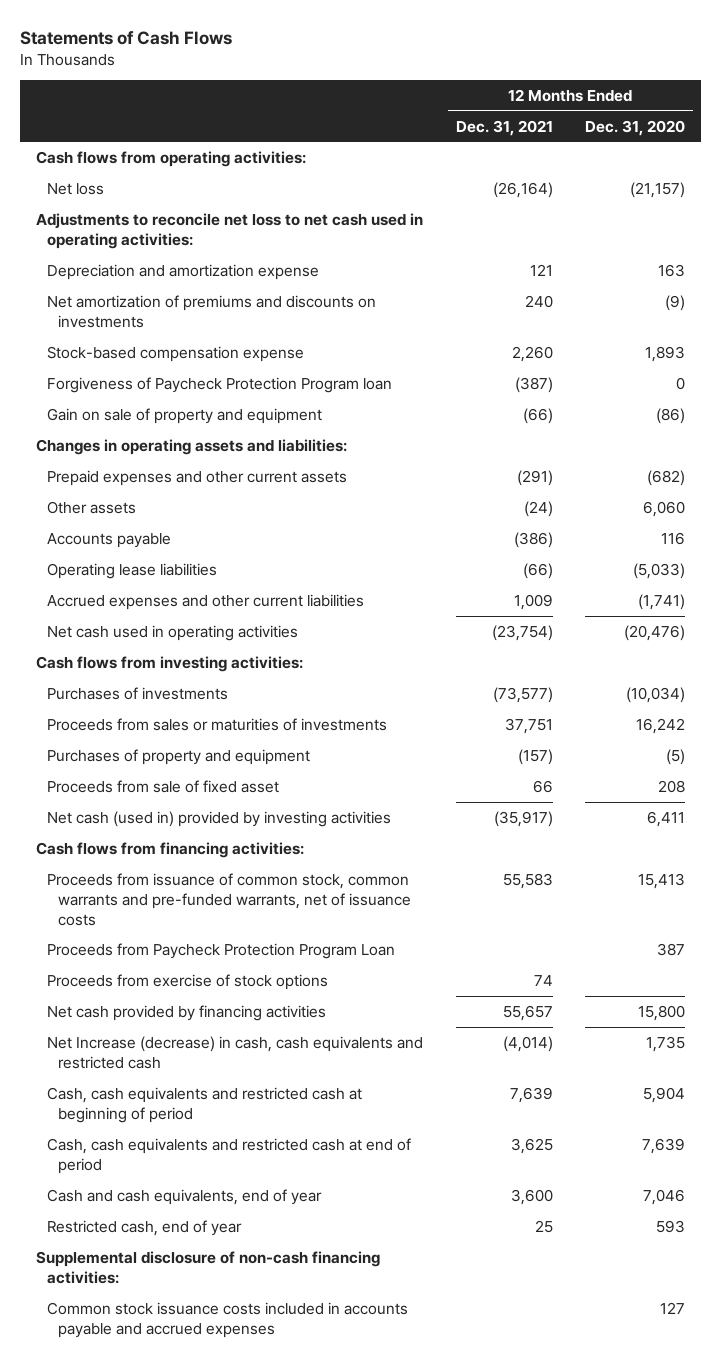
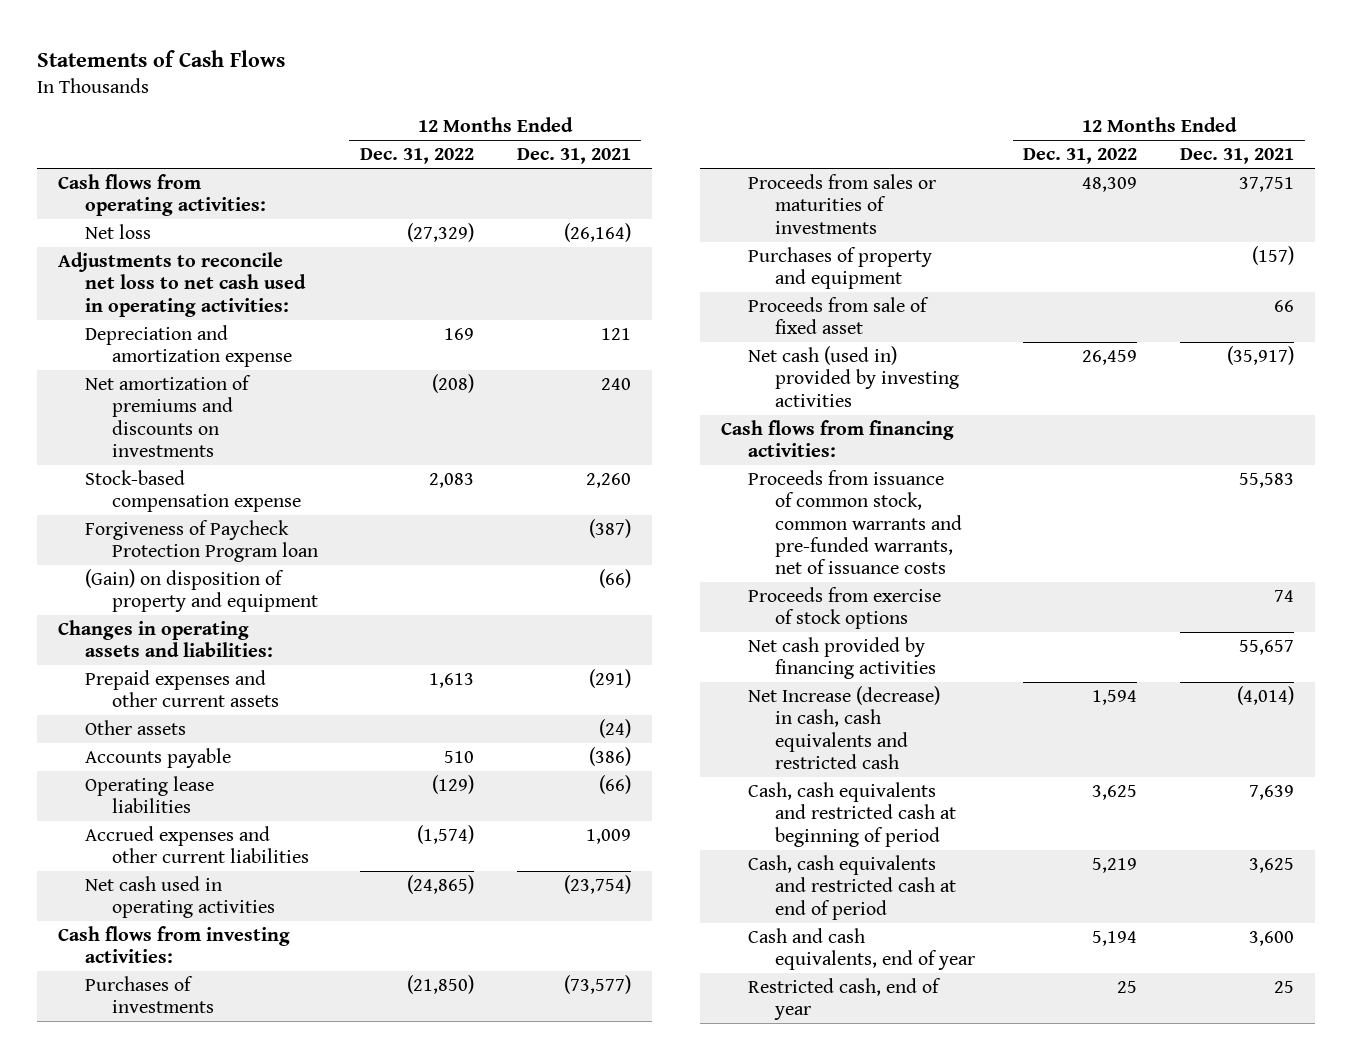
[585,119,686,136] Dec. 31, 2020 -> none
none -> [360,148,475,165] Dec. 31, 2022
[47,407,323,424] Gain on sale of property and equipment -> [84,569,318,613] (Gain) on disposition of property and equipment
[47,942,396,959] Proceeds from Paycheck Protection Program Loan -> none
[36,1250,381,1284] Supplemental disclosure of non-cash financing activities: -> none
[47,1301,409,1338] Common stock issuance costs included in accounts payable and accrued expenses -> none

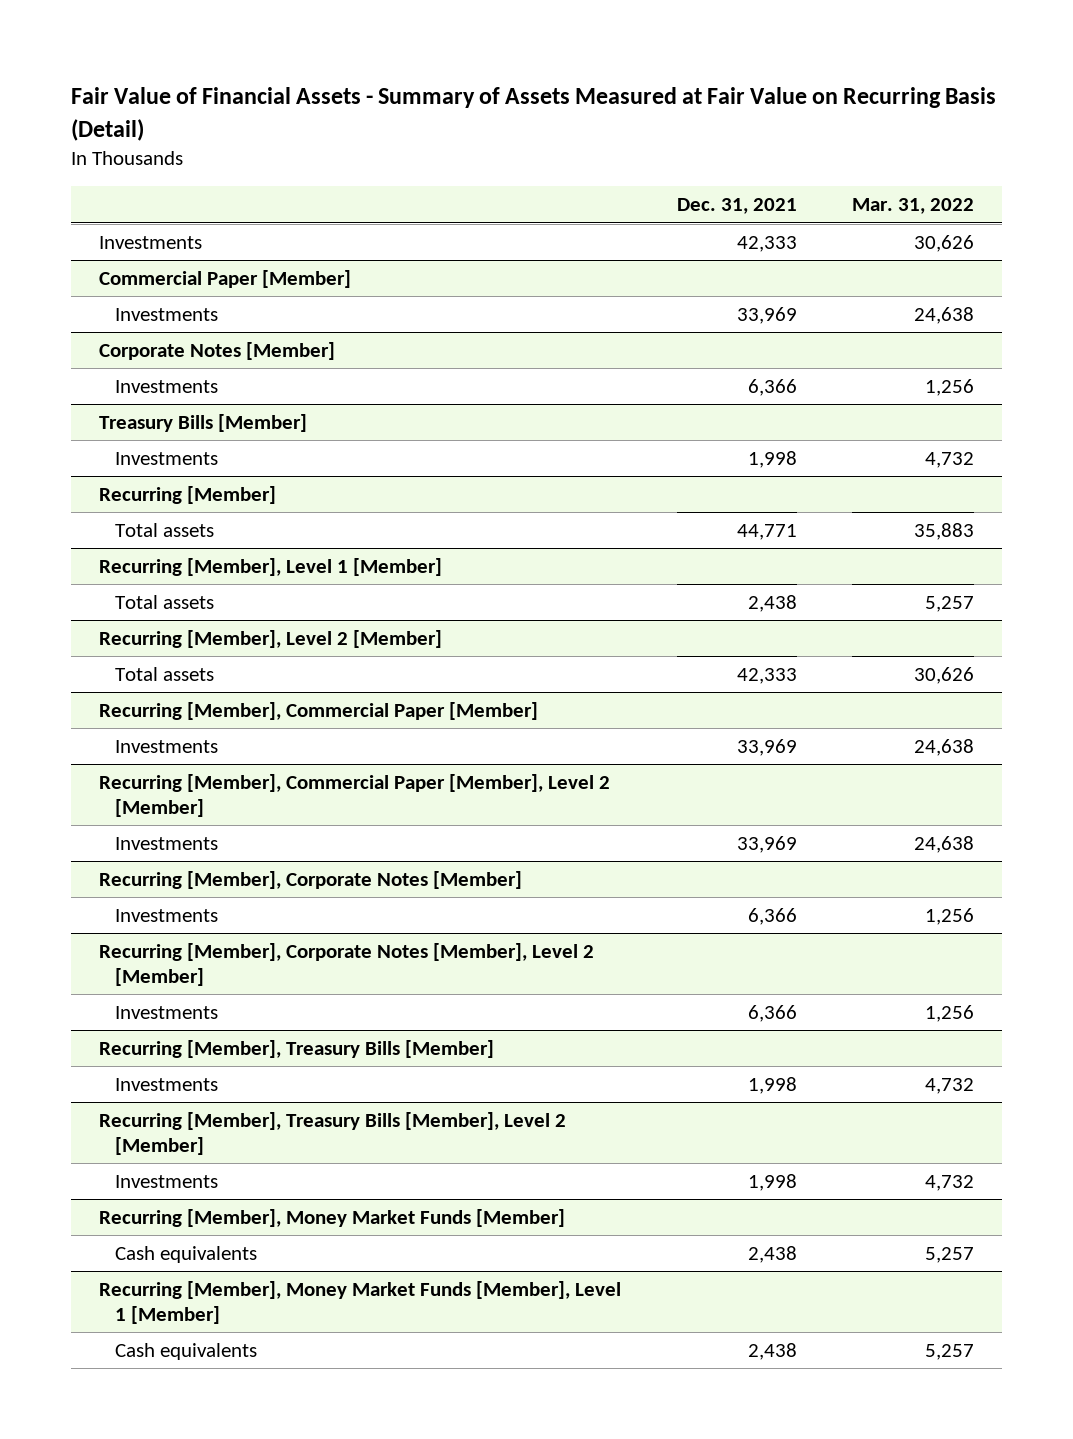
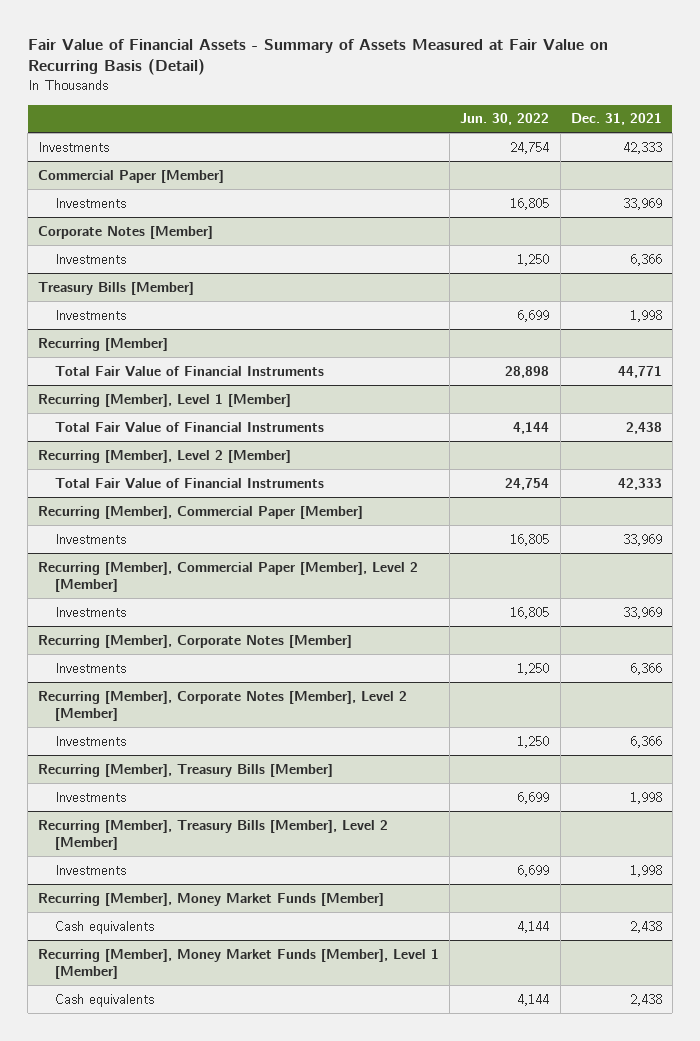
[852,198,975,215] Mar. 31, 2022 -> none
none -> [460,113,550,126] Jun. 30, 2022
[115,523,215,538] Total assets -> [54,365,324,376] Total Fair Value of Financial Instruments
[115,595,215,610] Total assets -> [54,421,324,432] Total Fair Value of Financial Instruments
[115,667,215,682] Total assets -> [54,477,324,488] Total Fair Value of Financial Instruments

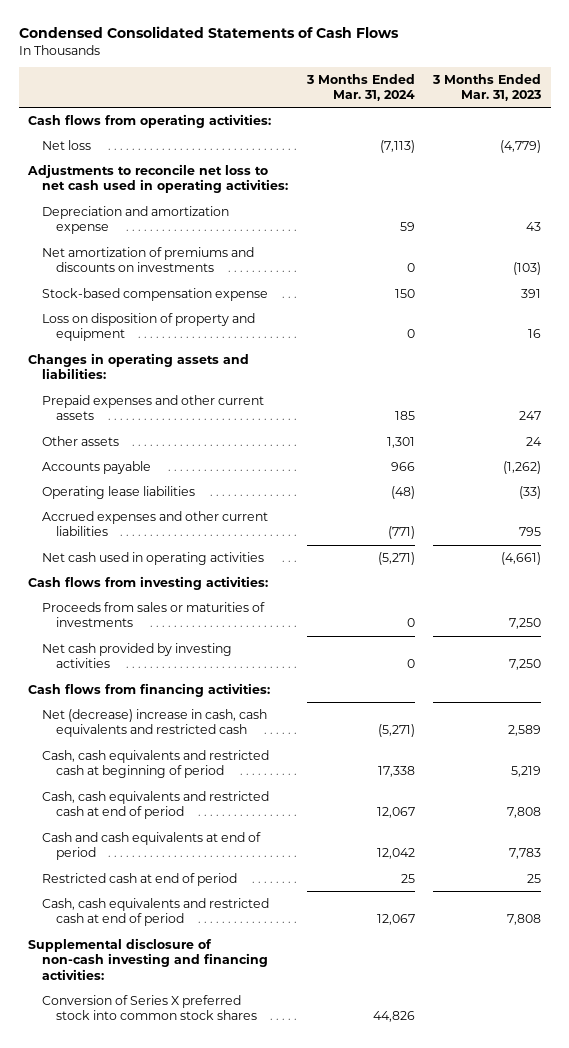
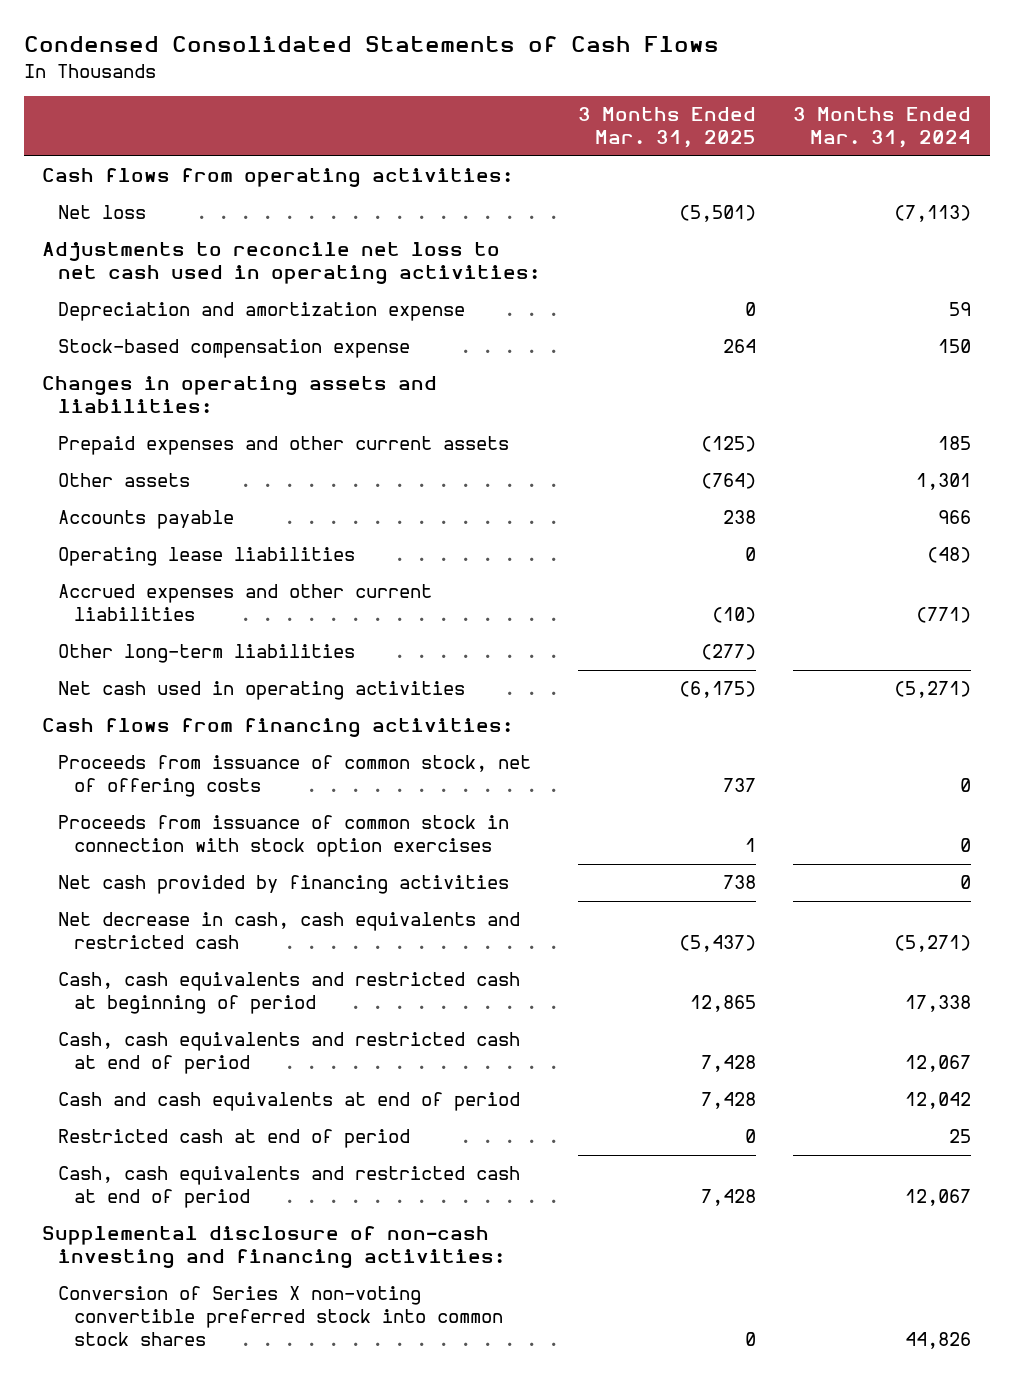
[432,73,542,102] 3 Months Ended Mar. 31, 2023 -> none
none -> [577,107,756,149] 3 Months Ended Mar. 31, 2025
[42,246,255,273] Net amortization of premiums and discounts on investments -> none
[42,312,256,342] Loss on disposition of property and equipment -> none
none -> [58,644,356,664] Other long-term liabilities
[28,575,269,590] Cash flows from investing activities: -> none
[42,601,266,628] Proceeds from sales or maturities of investments -> none
[42,642,233,669] Net cash provided by investing activities -> none
none -> [58,755,532,798] Proceeds from issuance of common stock, net of offering costs
none -> [58,815,510,858] Proceeds from issuance of common stock in connection with stock option exercises
none -> [58,875,510,895] Net cash provided by financing activities
[42,708,268,738] Net (decrease) increase in cash, cash equivalents and restricted cash -> [58,912,521,950] Net decrease in cash, cash equivalents and restricted cash
[42,994,258,1021] Conversion of Series X preferred stock into common stock shares -> [58,1286,503,1347] Conversion of Series X non-voting convertible preferred stock into common stock shares

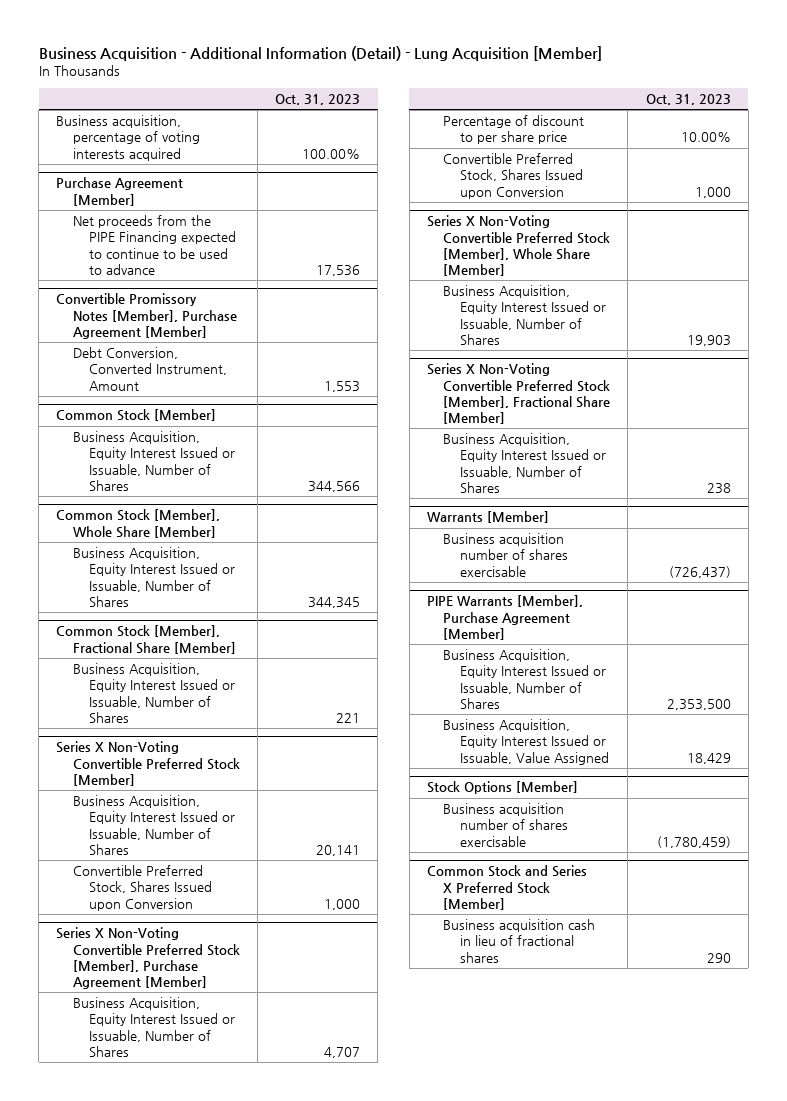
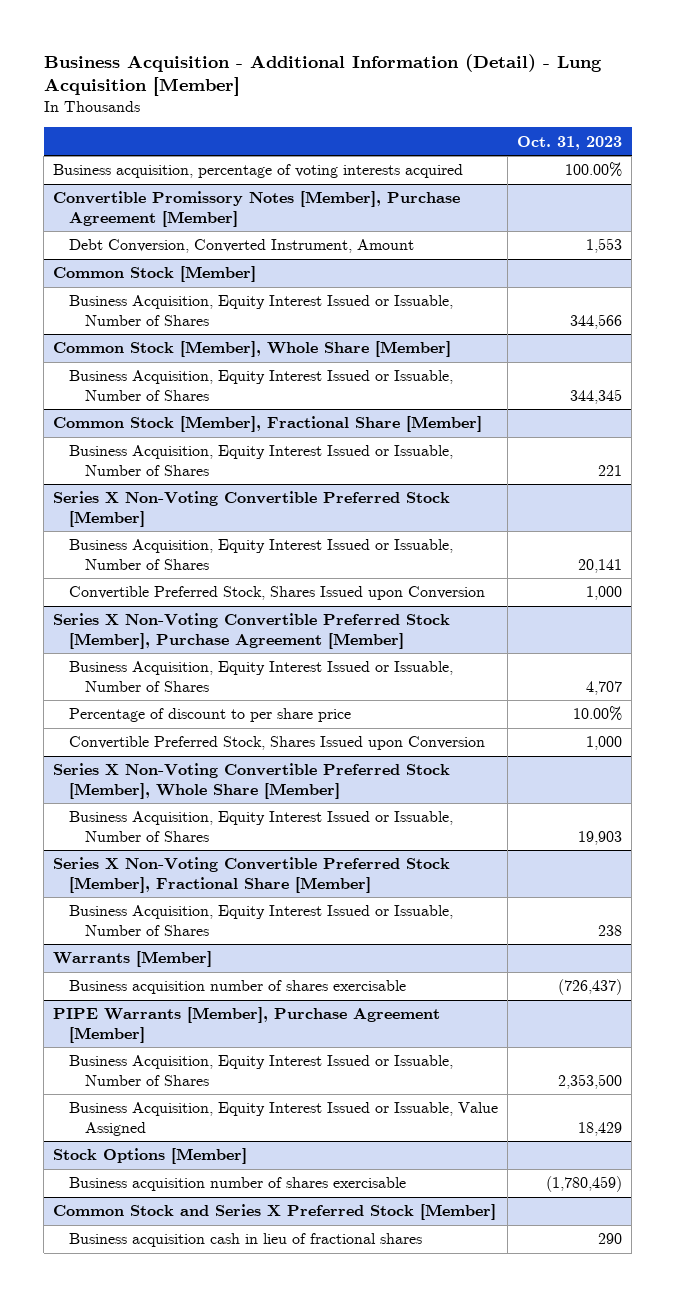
[56,177,184,206] Purchase Agreement [Member] -> none
[72,215,237,275] Net proceeds from the PIPE Financing expected to continue to be used to advance -> none

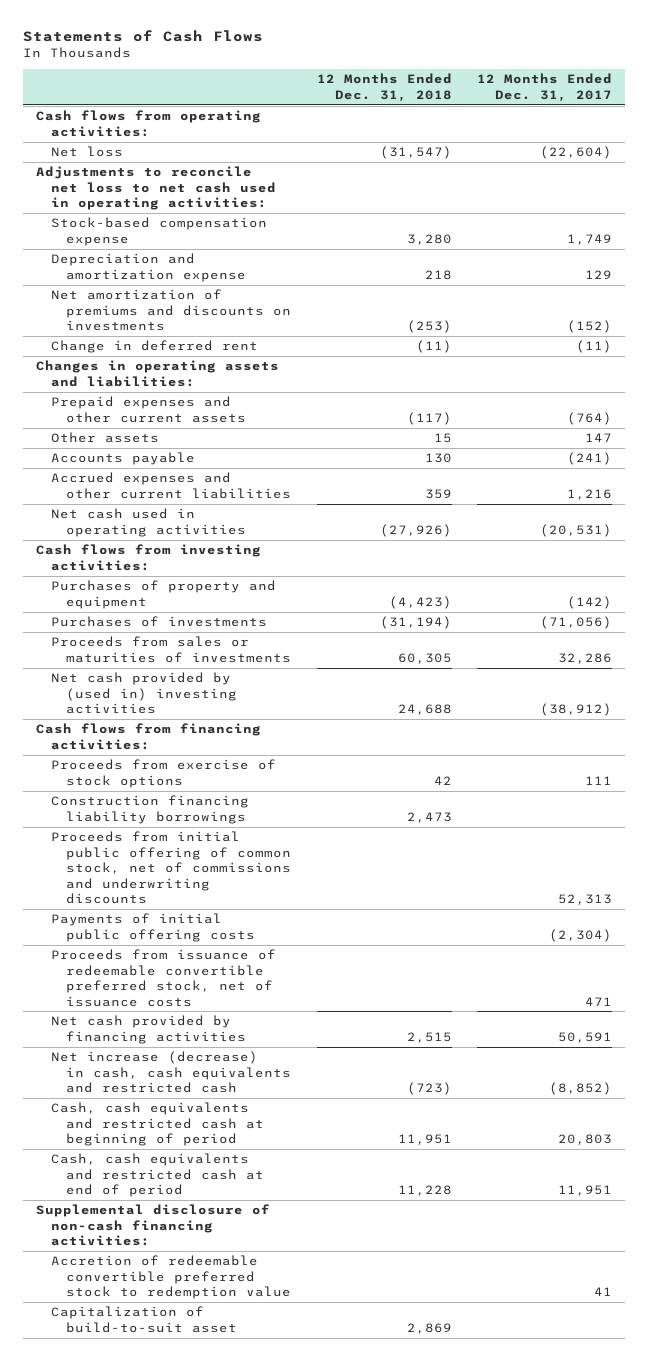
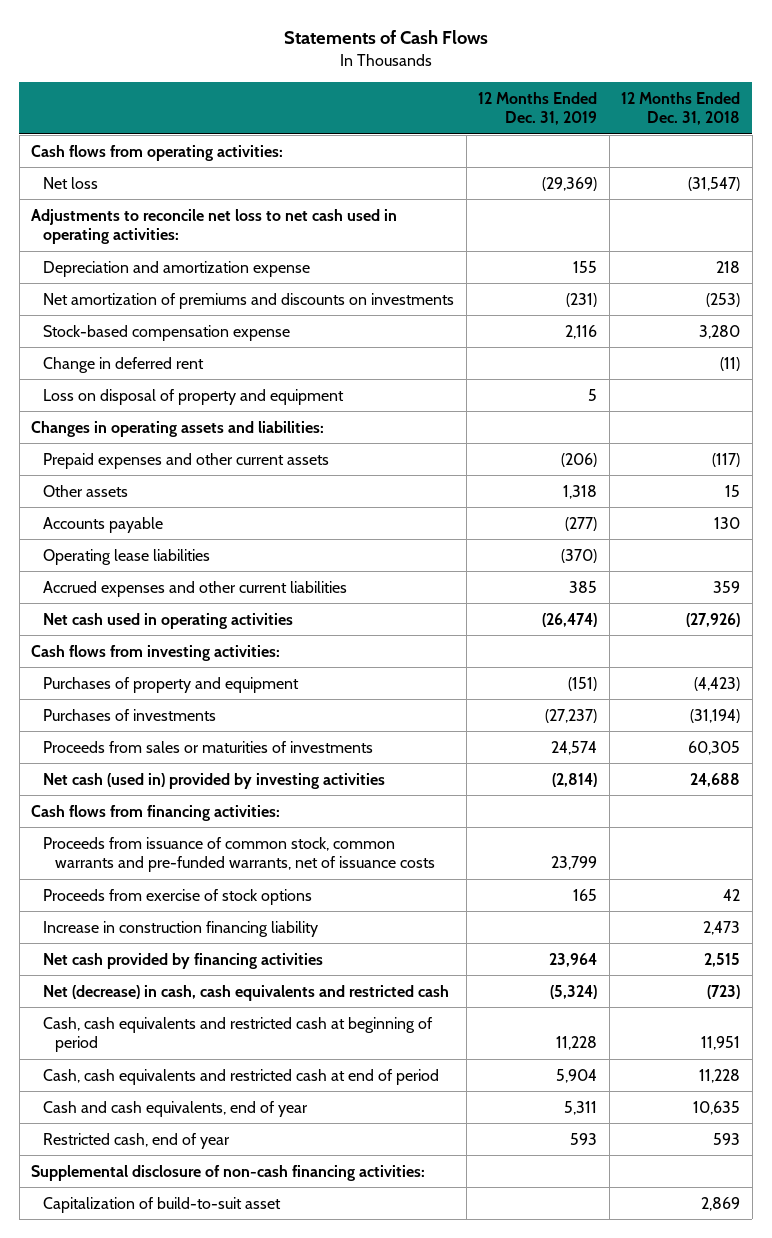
[477,73,613,102] 12 Months Ended Dec. 31, 2017 -> none
none -> [478,91,598,126] 12 Months Ended Dec. 31, 2019
[50,217,267,246] Stock-based compensation expense -> [43,324,291,341] Stock-based compensation expense
none -> [43,388,345,405] Loss on disposal of property and equipment
none -> [43,548,211,565] Operating lease liabilities
[50,672,237,715] Net cash provided by (used in) investing activities -> [43,772,386,789] Net cash (used in) provided by investing activities
none -> [43,836,436,873] Proceeds from issuance of common stock, common warrants and pre-funded warrants, net of issuance costs
[50,831,291,904] Proceeds from initial public offering of common stock, net of commissions and underwriting discounts -> none
[50,913,255,942] Payments of initial public offering costs -> none
[50,949,276,1007] Proceeds from issuance of redeemable convertible preferred stock, net of issuance costs -> none
[50,795,249,824] Construction financing liability borrowings -> [43,920,319,937] Increase in construction financing liability
[50,1051,291,1094] Net increase (decrease) in cash, cash equivalents and restricted cash -> [43,984,450,1001] Net (decrease) in cash, cash equivalents and restricted cash
none -> [43,1100,309,1117] Cash and cash equivalents, end of year
none -> [43,1132,231,1149] Restricted cash, end of year
[50,1255,291,1300] Accretion of redeemable convertible preferred stock to redemption value -> none

